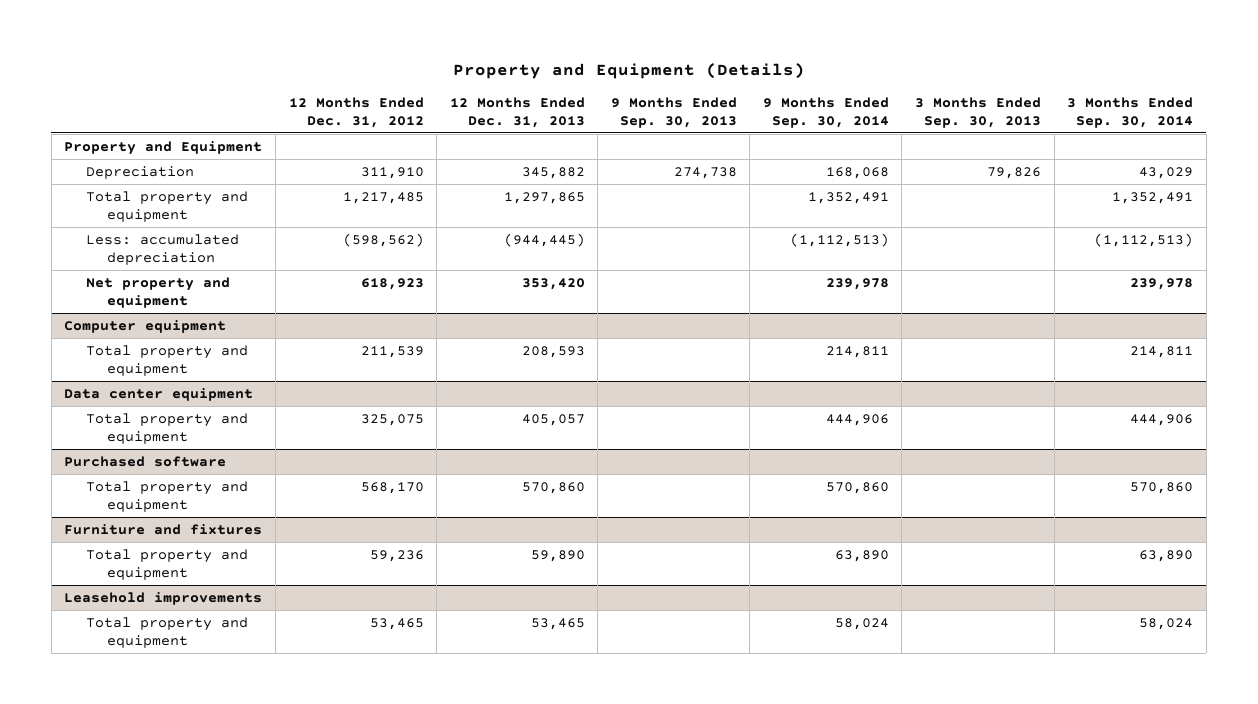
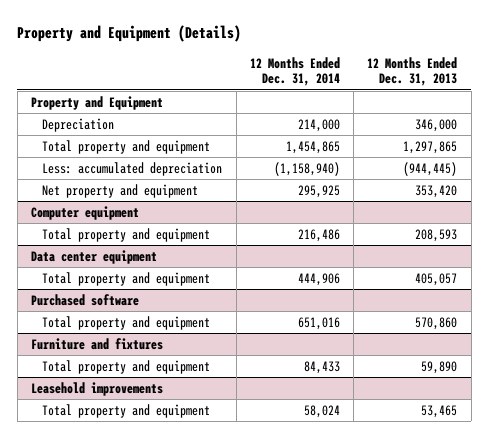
[288,96,424,128] 12 Months Ended Dec. 31, 2012 -> none
[610,96,737,128] 9 Months Ended Sep. 30, 2013 -> none
[762,96,889,128] 9 Months Ended Sep. 30, 2014 -> none
[915,96,1042,128] 3 Months Ended Sep. 30, 2013 -> none
[1067,96,1194,128] 3 Months Ended Sep. 30, 2014 -> none
none -> [249,56,340,87] 12 Months Ended Dec. 31, 2014
[521,167,585,180] 345,882 -> [415,118,458,132] 346,000

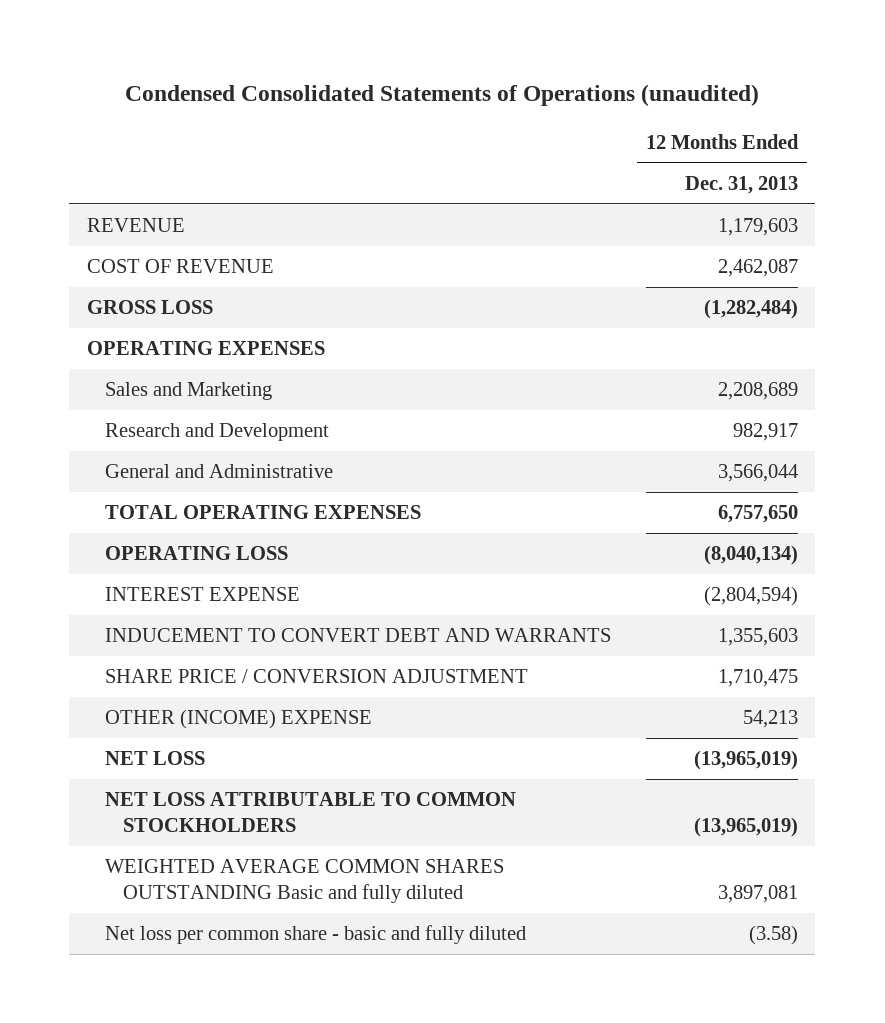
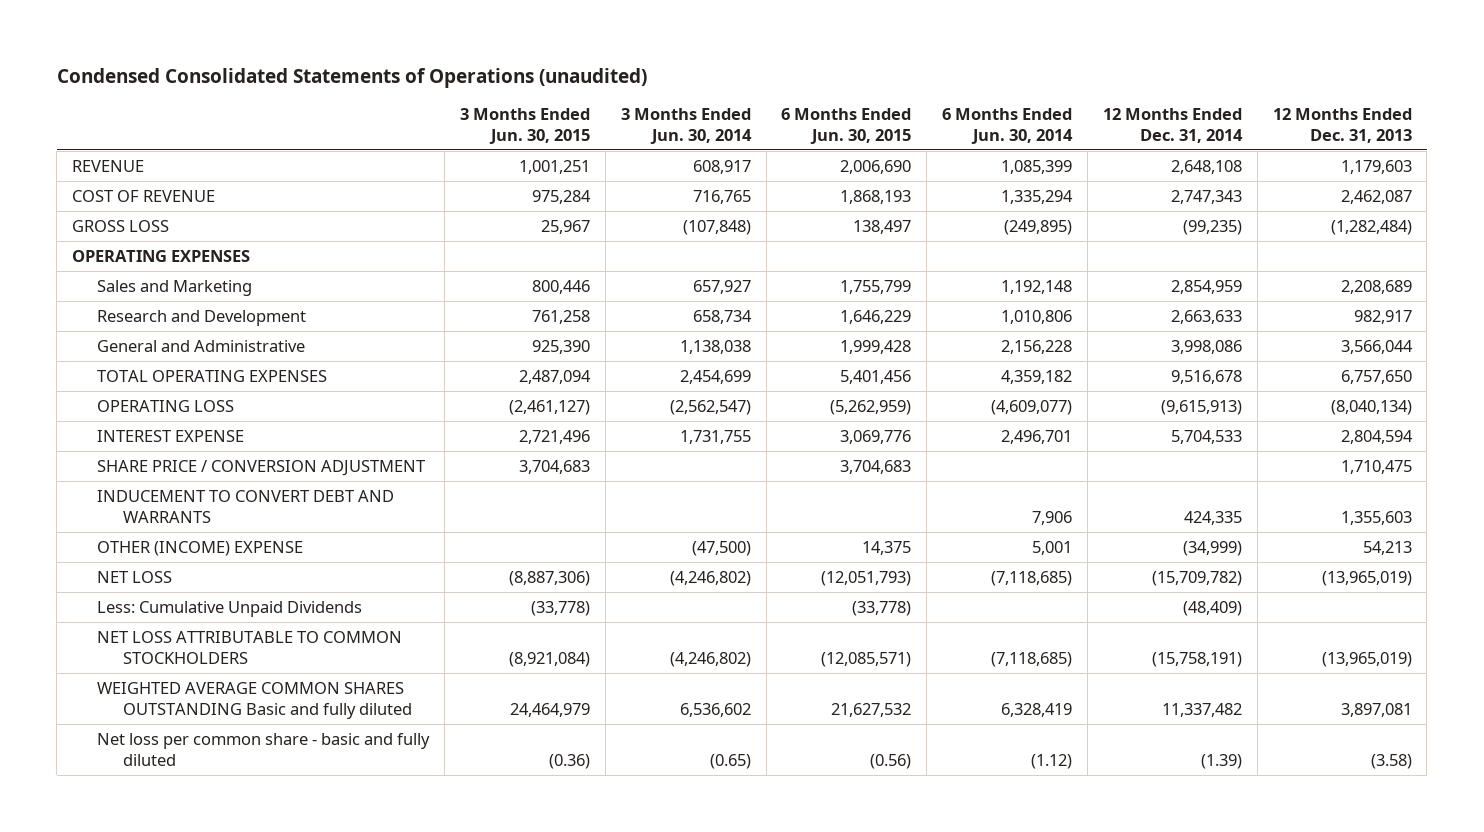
none -> [460,108,591,144] 3 Months Ended Jun. 30, 2015
none -> [620,108,752,144] 3 Months Ended Jun. 30, 2014
none -> [781,108,912,144] 6 Months Ended Jun. 30, 2015
none -> [942,108,1074,144] 6 Months Ended Jun. 30, 2014
none -> [1102,108,1243,143] 12 Months Ended Dec. 31, 2014
[703,586,798,607] (2,804,594) -> [1340,430,1413,445] 2,804,594
[105,628,612,643] INDUCEMENT TO CONVERT DEBT AND WARRANTS -> [97,490,395,523] INDUCEMENT TO CONVERT DEBT AND WARRANTS
none -> [97,601,363,618] Less: Cumulative Unpaid Dividends

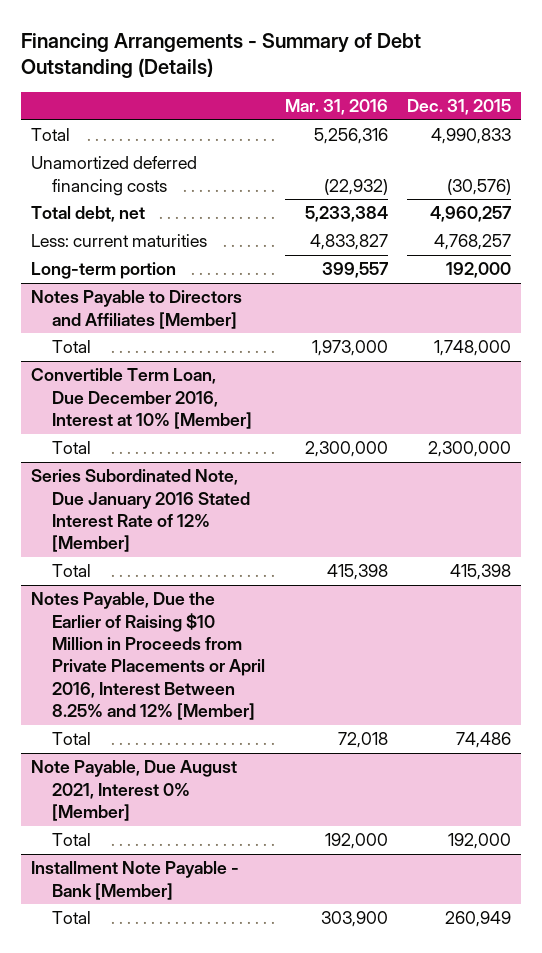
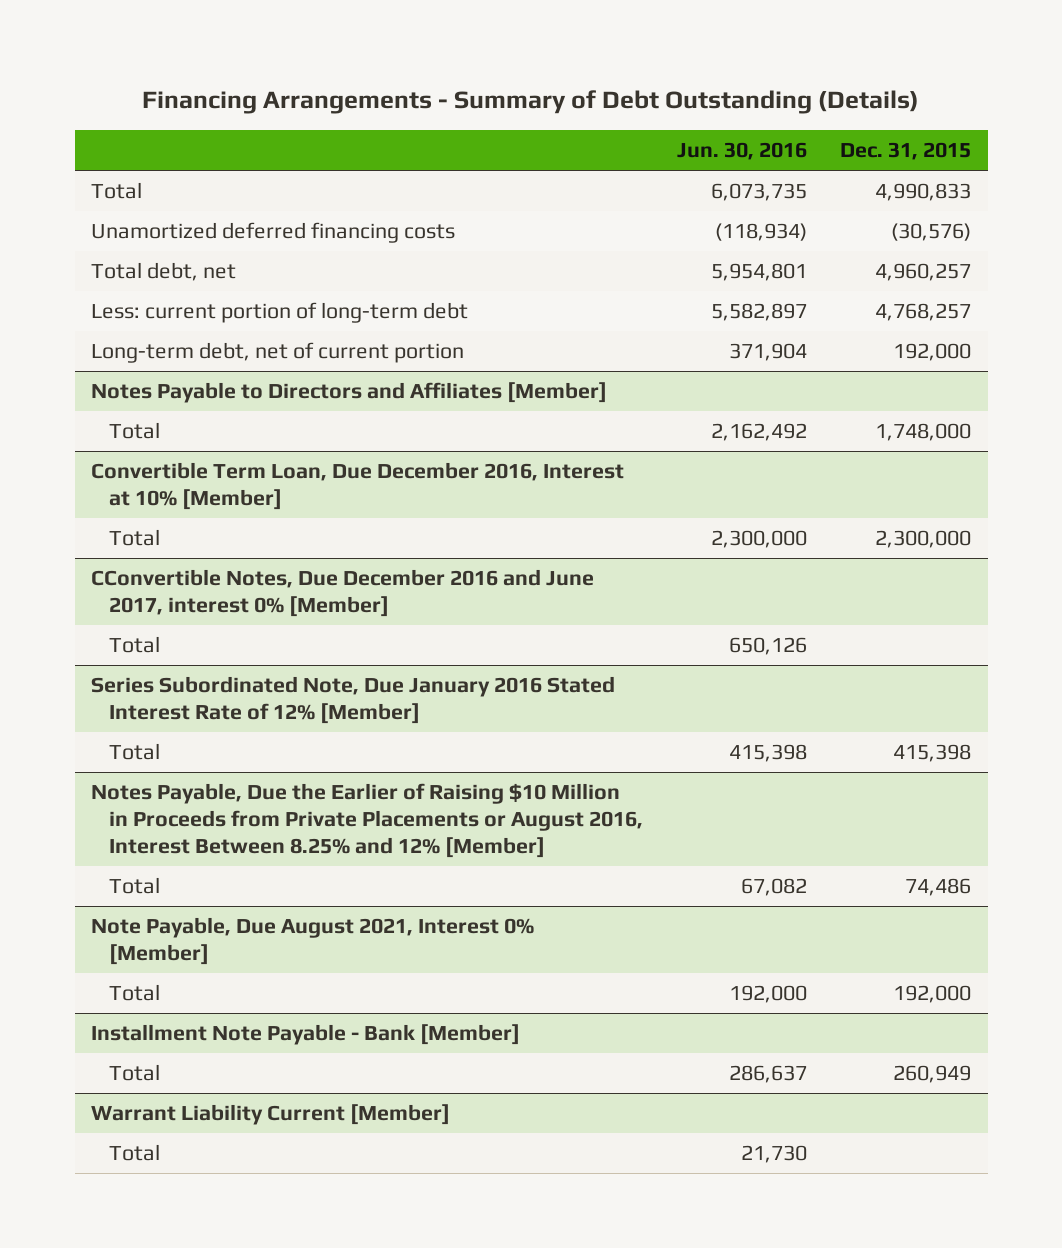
[284,98,388,115] Mar. 31, 2016 -> none
none -> [676,142,807,161] Jun. 30, 2016
[30,234,207,248] Less: current maturities -> [91,302,469,324] Less: current portion of long-term debt
[30,262,176,280] Long-term portion -> [91,342,465,364] Long-term debt, net of current portion
none -> [91,569,595,618] CConvertible Notes, Due December 2016 and June 2017, interest 0% [Member]
none -> [109,636,161,654] Total
[30,592,266,721] Notes Payable, Due the Earlier of Raising $10 Million in Proceeds from Private Placements or April 2016, Interest Between 8.25% and 12% [Member] -> [91,783,644,859] Notes Payable, Due the Earlier of Raising $10 Million in Proceeds from Private Placements or August 2016, Interest Between 8.25% and 12% [Member]
none -> [91,1104,451,1126] Warrant Liability Current [Member]
none -> [109,1144,161,1162] Total

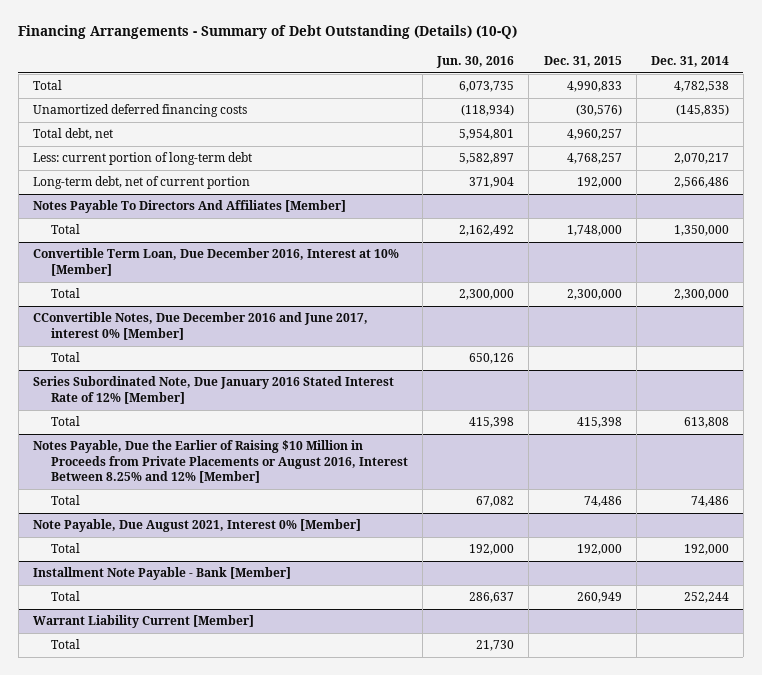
[142,90,920,115] Financing Arrangements - Summary of Debt Outstanding (Details) -> [18,25,518,40] Financing Arrangements - Summary of Debt Outstanding (Details) (10-Q)
none -> [650,55,729,67] Dec. 31, 2014
[91,382,608,404] Notes Payable to Directors and Affiliates [Member] -> [32,200,346,214] Notes Payable To Directors And Affiliates [Member]

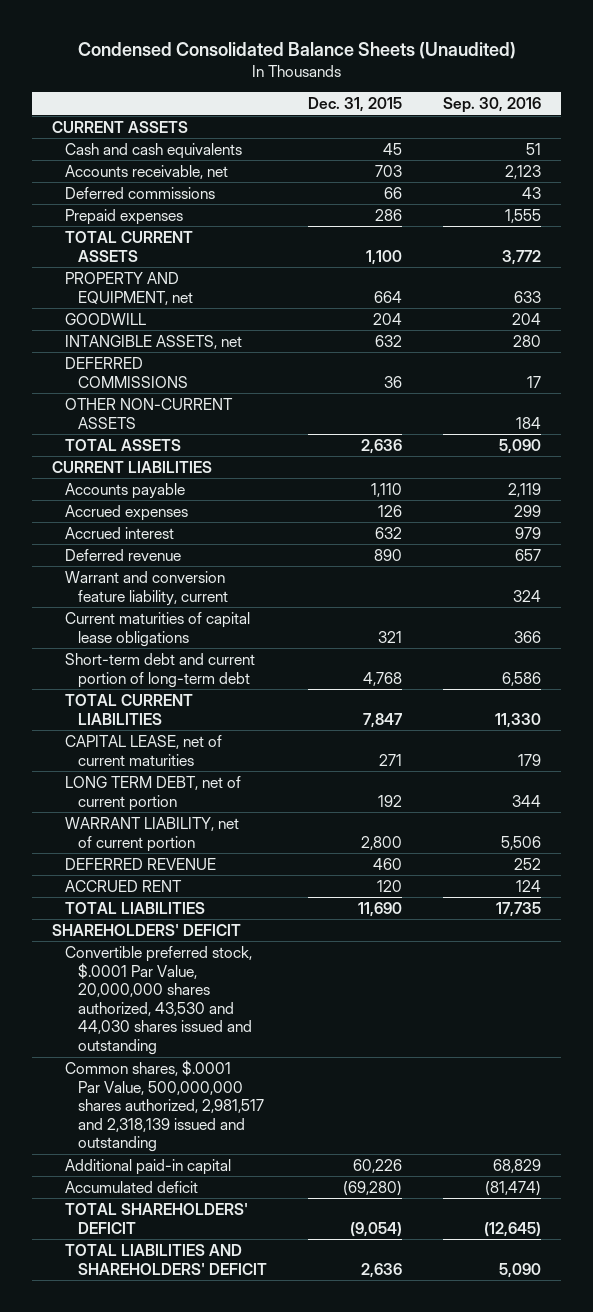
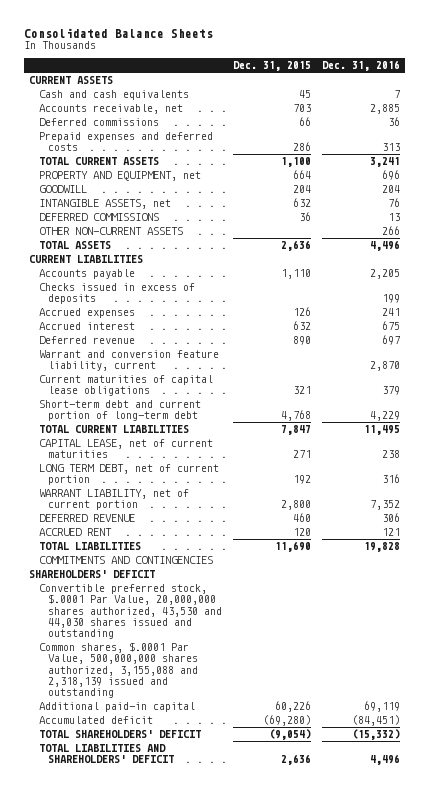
[77,41,516,59] Condensed Consolidated Balance Sheets (Unaudited) -> [23,27,213,38] Consolidated Balance Sheets
[442,97,541,114] Sep. 30, 2016 -> none
none -> [321,60,400,72] Dec. 31, 2016
[65,208,184,225] Prepaid expenses -> [38,132,213,152] Prepaid expenses and deferred costs
none -> [38,283,195,305] Checks issued in excess of deposits
none -> [38,556,213,565] COMMITMENTS AND CONTINGENCIES
[65,1059,265,1153] Common shares, $.0001 Par Value, 500,000,000 shares authorized, 2,981,517 and 2,318,139 issued and outstanding -> [38,642,198,698] Common shares, $.0001 Par Value, 500,000,000 shares authorized, 3,155,088 and 2,318,139 issued and outstanding

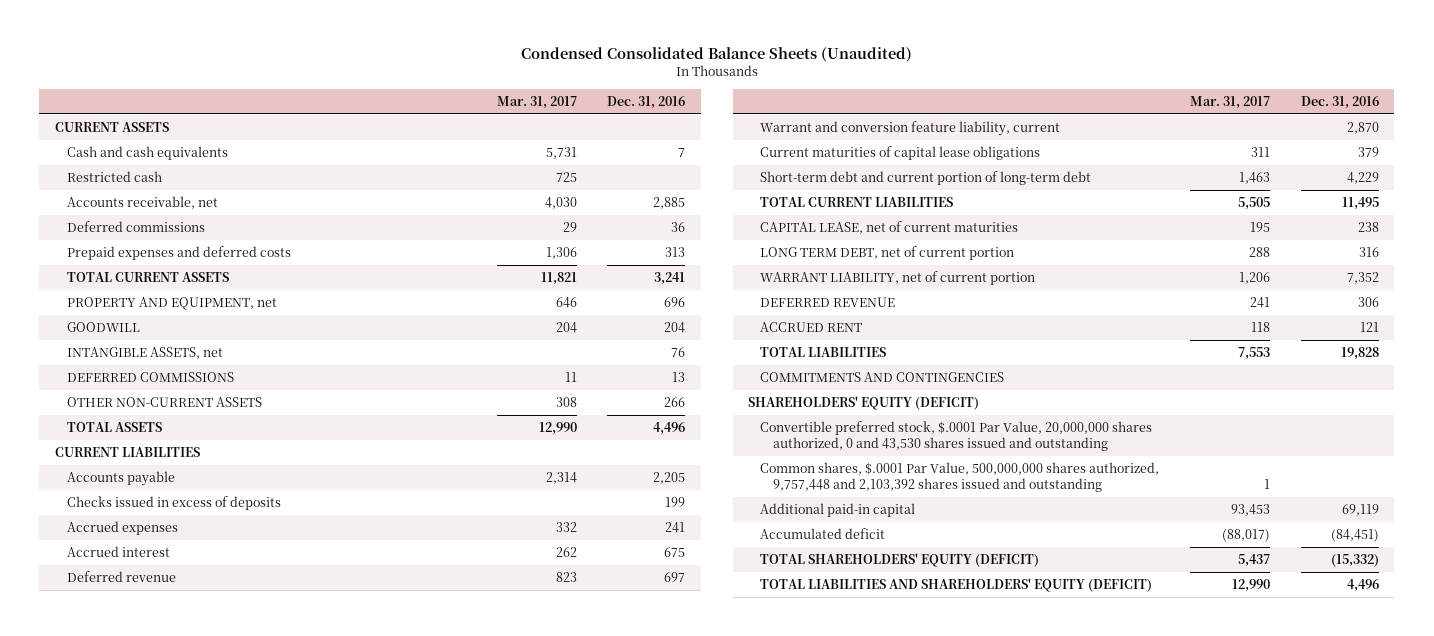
[23,27,213,38] Consolidated Balance Sheets -> [520,46,912,62] Condensed Consolidated Balance Sheets (Unaudited)
[232,61,311,72] Dec. 31, 2015 -> none
none -> [496,95,577,109] Mar. 31, 2017
none -> [66,171,162,183] Restricted cash
[29,570,156,579] SHAREHOLDERS' DEFICIT -> [748,396,980,411] SHAREHOLDERS' EQUITY (DEFICIT)
[38,584,222,639] Convertible preferred stock, $.0001 Par Value, 20,000,000 shares authorized, 43,530 and 44,030 shares issued and outstanding -> [760,421,1153,451] Convertible preferred stock, $.0001 Par Value, 20,000,000 shares authorized, 0 and 43,530 shares issued and outstanding
[38,642,198,698] Common shares, $.0001 Par Value, 500,000,000 shares authorized, 3,155,088 and 2,318,139 issued and outstanding -> [760,462,1160,492] Common shares, $.0001 Par Value, 500,000,000 shares authorized, 9,757,448 and 2,103,392 shares issued and outstanding
[38,730,201,739] TOTAL SHAREHOLDERS' DEFICIT -> [760,553,1040,568] TOTAL SHAREHOLDERS' EQUITY (DEFICIT)
[38,744,174,764] TOTAL LIABILITIES AND SHAREHOLDERS' DEFICIT -> [760,578,1153,593] TOTAL LIABILITIES AND SHAREHOLDERS' EQUITY (DEFICIT)

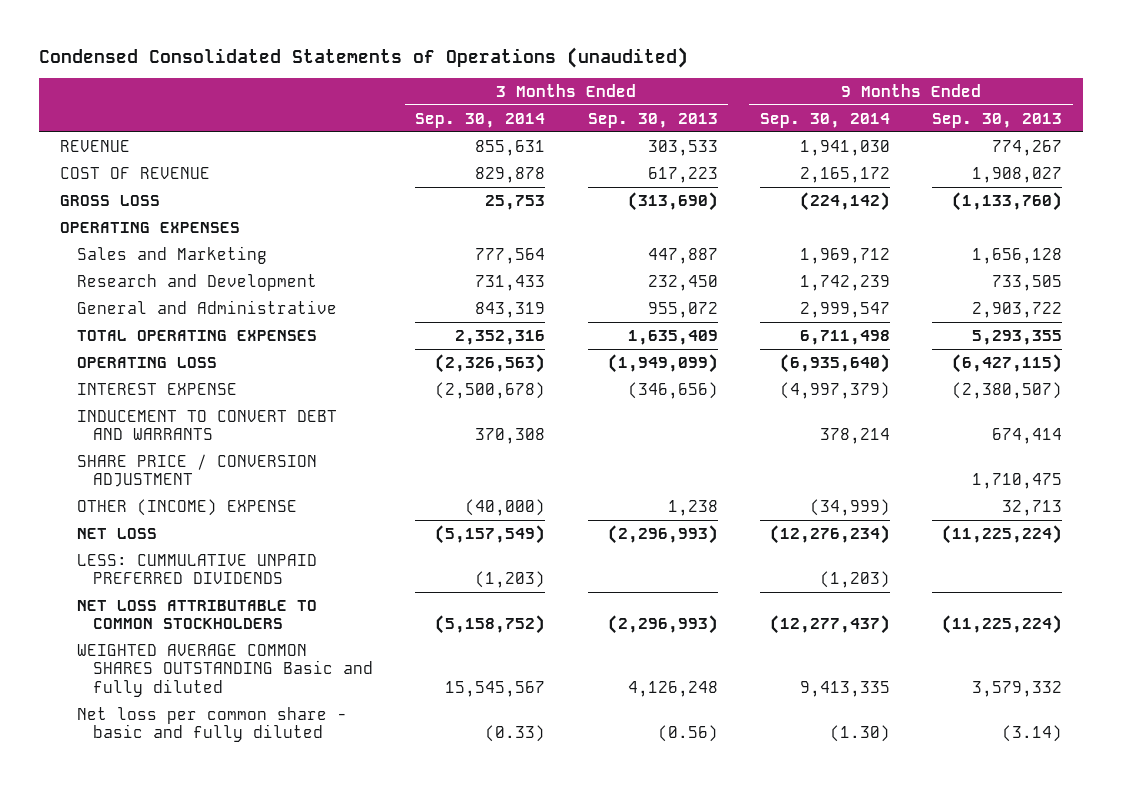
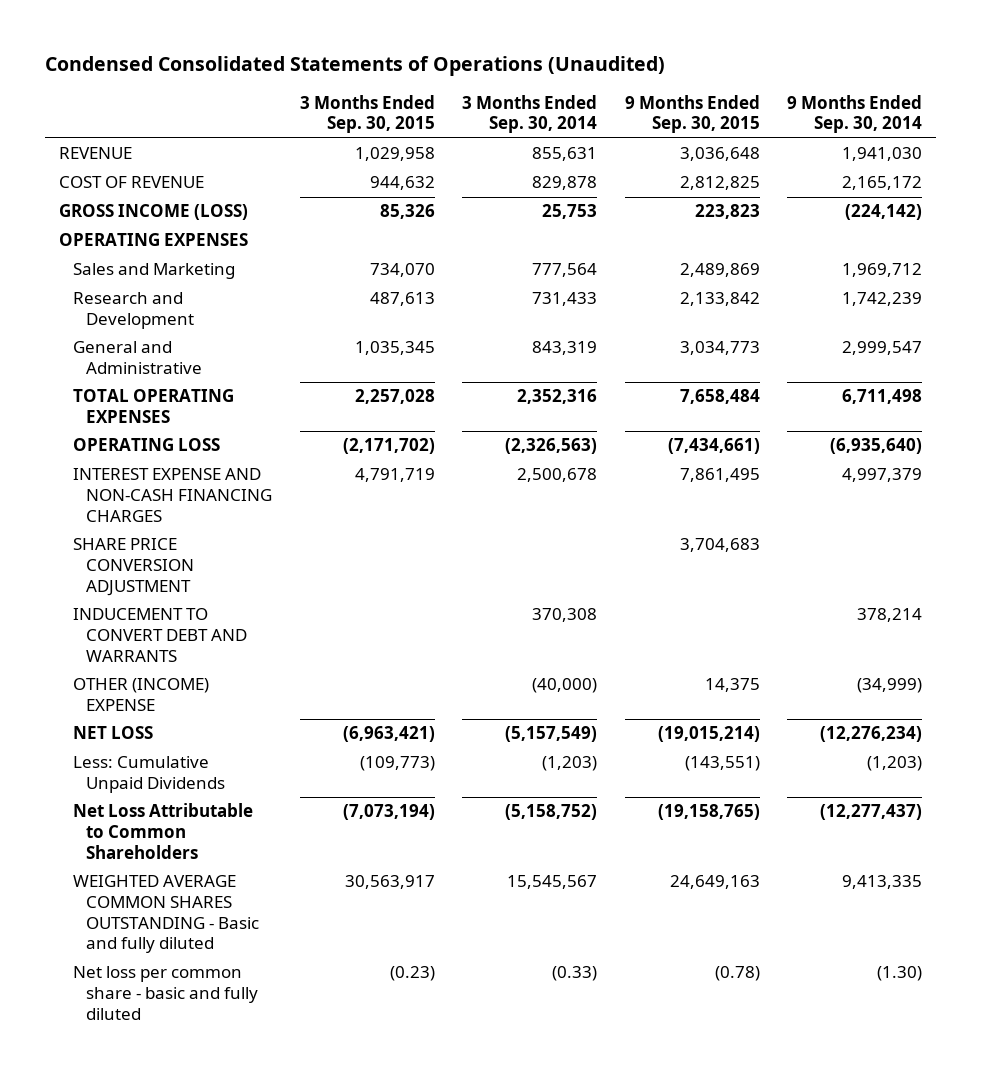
[38,46,688,68] Condensed Consolidated Statements of Operations (unaudited) -> [45,56,666,77] Condensed Consolidated Statements of Operations (Unaudited)
[587,112,718,128] Sep. 30, 2013 -> none
[932,112,1063,128] Sep. 30, 2013 -> none
none -> [299,94,435,134] 3 Months Ended Sep. 30, 2015
none -> [624,94,760,134] 9 Months Ended Sep. 30, 2015
[60,194,161,206] GROSS LOSS -> [58,204,248,221] GROSS INCOME (LOSS)
[76,382,237,395] INTEREST EXPENSE -> none
none -> [72,468,273,522] INTEREST EXPENSE AND NON-CASH FINANCING CHARGES
none -> [72,538,195,596] SHARE PRICE CONVERSION ADJUSTMENT
[76,453,317,488] SHARE PRICE / CONVERSION ADJUSTMENT -> none
[76,553,317,585] LESS: CUMMULATIVE UNPAID PREFERRED DIVIDENDS -> [72,756,226,794] Less: Cumulative Unpaid Dividends
[76,599,317,630] NET LOSS ATTRIBUTABLE TO COMMON STOCKHOLDERS -> [72,803,253,859] Net Loss Attributable to Common Shareholders
[76,643,374,697] WEIGHTED AVERAGE COMMON SHARES OUTSTANDING Basic and fully diluted -> [72,875,260,954] WEIGHTED AVERAGE COMMON SHARES OUTSTANDING - Basic and fully diluted

